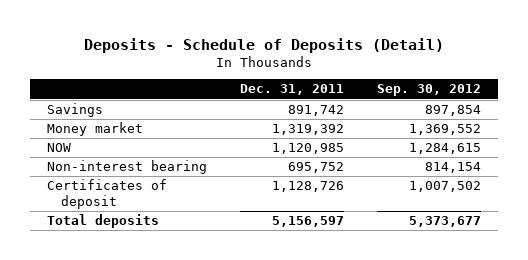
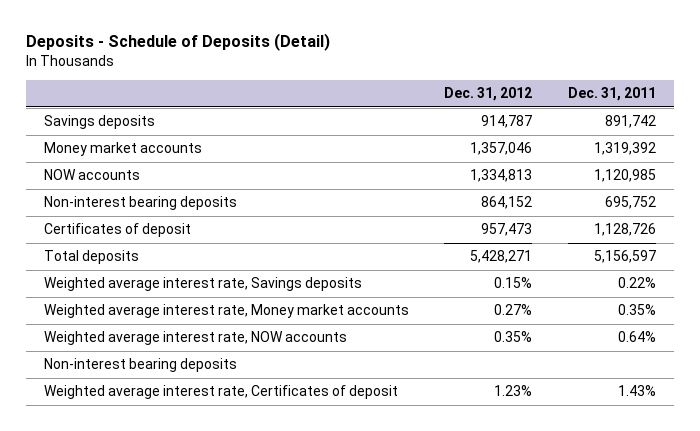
[377,84,482,97] Sep. 30, 2012 -> none
none -> [444,87,533,102] Dec. 31, 2012
[46,103,103,118] Savings -> [43,115,155,130] Savings deposits
[46,122,143,137] Money market -> [43,142,202,157] Money market accounts
[46,143,71,153] NOW -> [43,169,140,181] NOW accounts
[46,160,207,175] Non-interest bearing -> [43,196,237,211] Non-interest bearing deposits
none -> [43,277,362,292] Weighted average interest rate, Savings deposits
none -> [43,304,409,319] Weighted average interest rate, Money market accounts
none -> [43,331,347,346] Weighted average interest rate, NOW accounts
none -> [43,358,237,373] Non-interest bearing deposits
none -> [43,385,398,400] Weighted average interest rate, Certificates of deposit

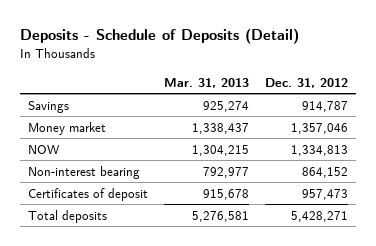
[568,87,657,102] Dec. 31, 2011 -> none
none -> [163,77,249,88] Mar. 31, 2013
[43,115,155,130] Savings deposits -> [27,100,69,113] Savings
[43,142,202,157] Money market accounts -> [27,121,106,135] Money market
[43,169,140,181] NOW accounts -> [27,144,60,154] NOW
[43,196,237,211] Non-interest bearing deposits -> [27,165,140,179] Non-interest bearing
[43,277,362,292] Weighted average interest rate, Savings deposits -> none
[43,304,409,319] Weighted average interest rate, Money market accounts -> none
[43,331,347,346] Weighted average interest rate, NOW accounts -> none
[43,358,237,373] Non-interest bearing deposits -> none
[43,385,398,400] Weighted average interest rate, Certificates of deposit -> none

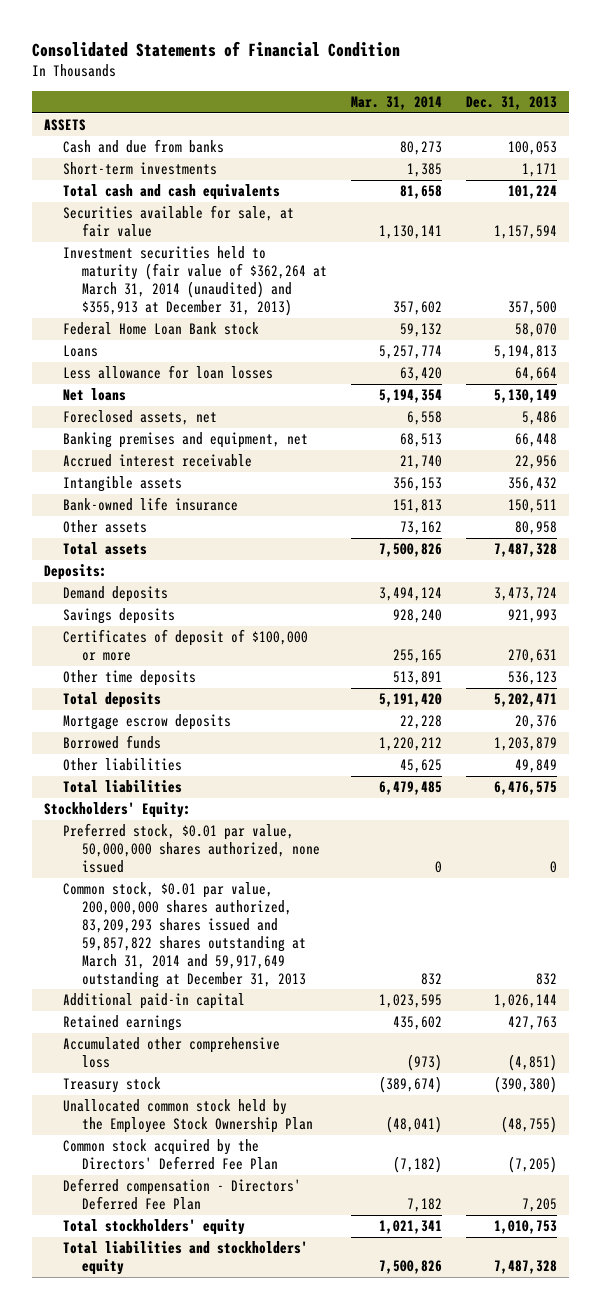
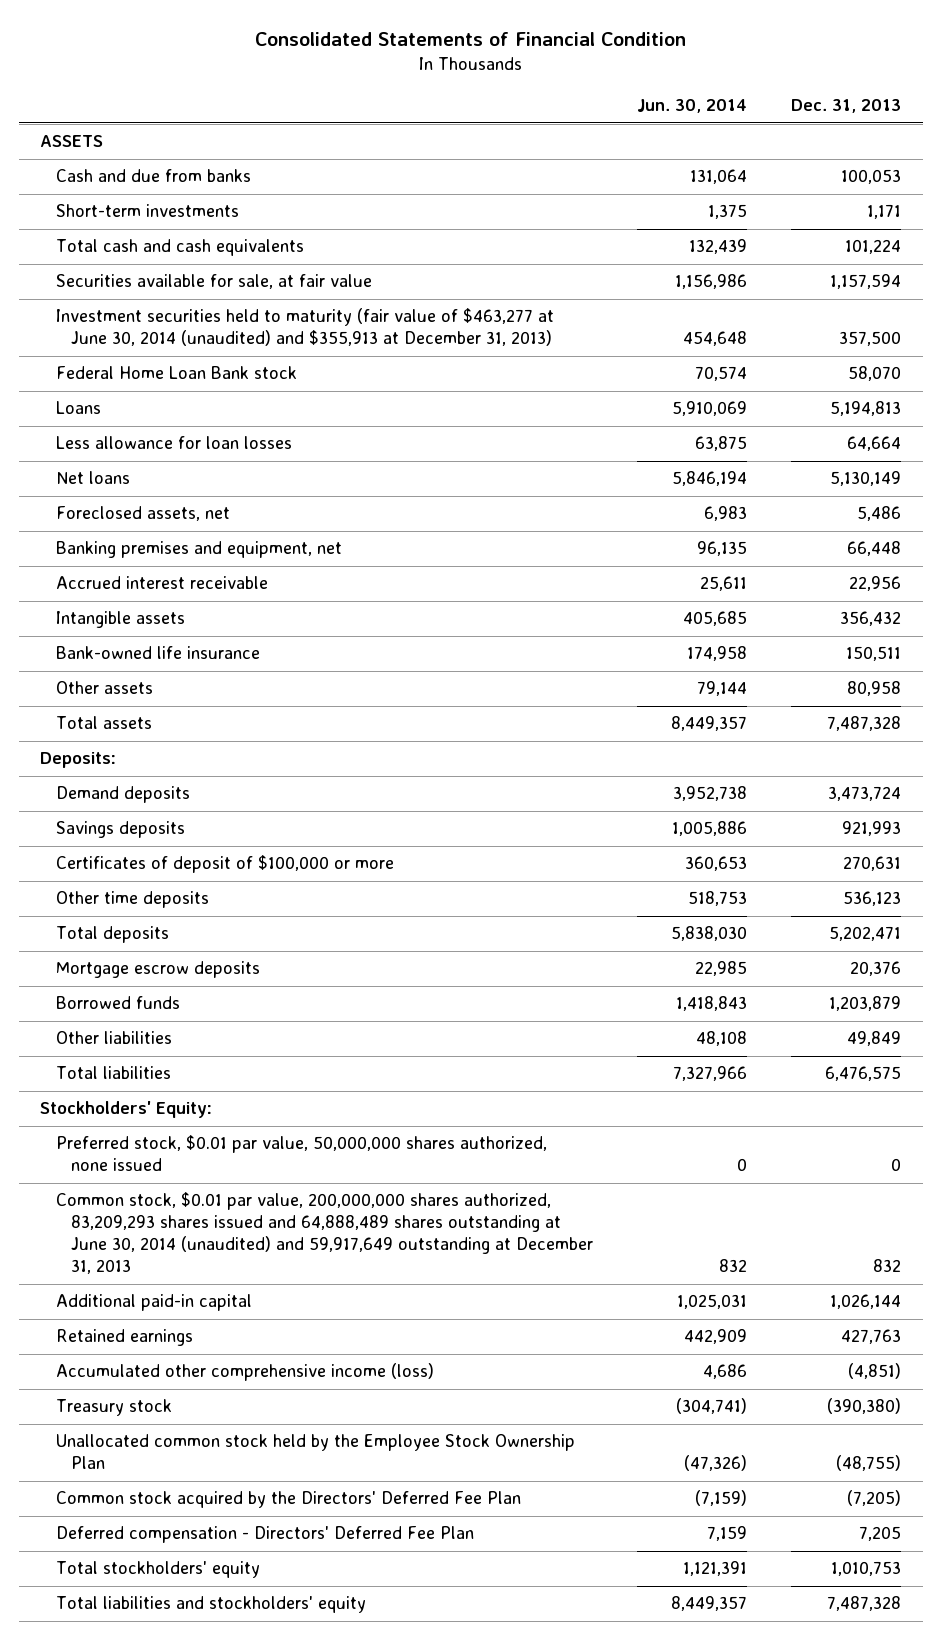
[350,96,442,111] Mar. 31, 2014 -> none
none -> [637,99,748,114] Jun. 30, 2014
[63,246,327,316] Investment securities held to maturity (fair value of $362,264 at March 31, 2014 (unaudited) and $355,913 at December 31, 2013) -> [55,308,554,347] Investment securities held to maturity (fair value of $463,277 at June 30, 2014 (unaudited) and $355,913 at December 31, 2013)
[63,882,306,988] Common stock, $0.01 par value, 200,000,000 shares authorized, 83,209,293 shares issued and 59,857,822 shares outstanding at March 31, 2014 and 59,917,649 outstanding at December 31, 2013 -> [55,1192,594,1275] Common stock, $0.01 par value, 200,000,000 shares authorized, 83,209,293 shares issued and 64,888,489 shares outstanding at June 30, 2014 (unaudited) and 59,917,649 outstanding at December 31, 2013
[63,1037,281,1069] Accumulated other comprehensive loss -> [55,1363,434,1382] Accumulated other comprehensive income (loss)

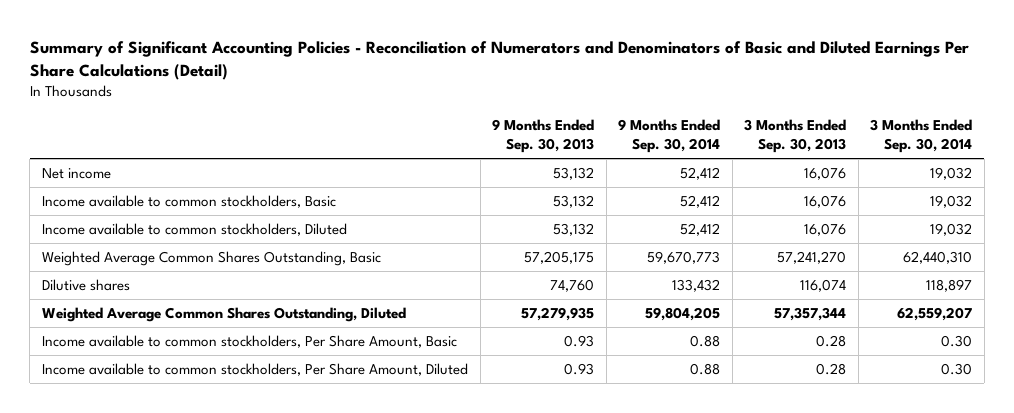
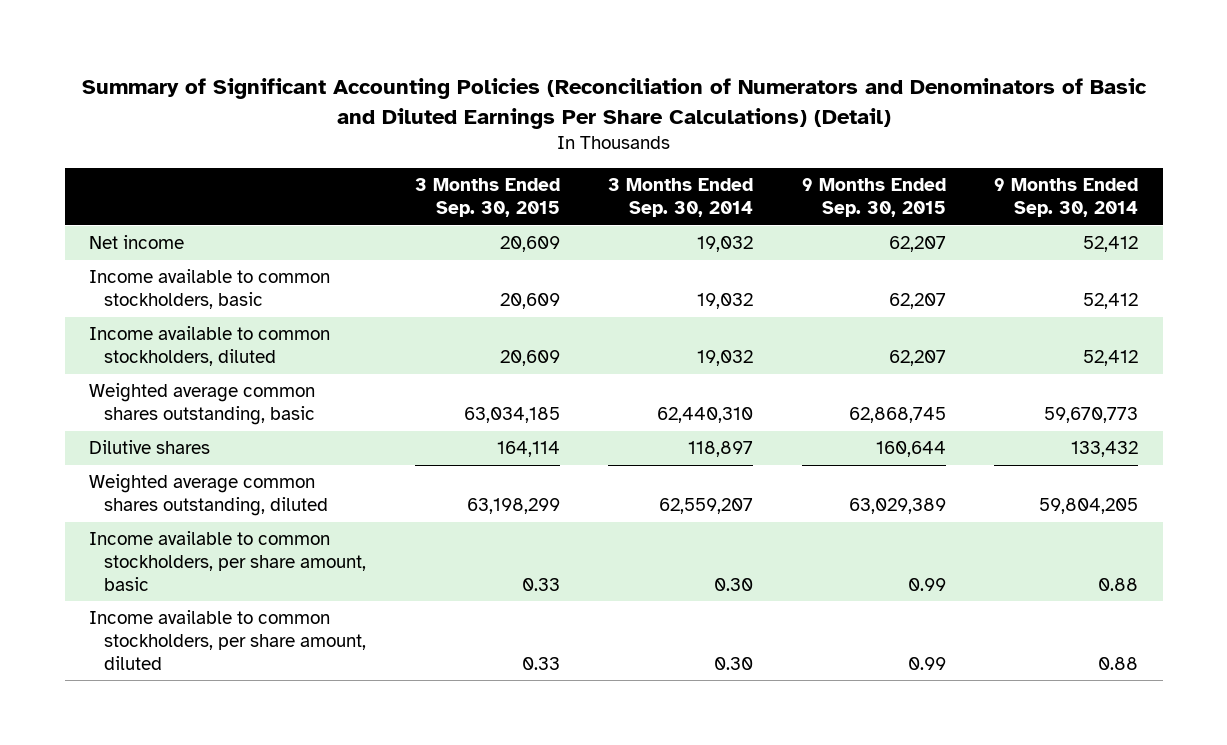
[29,41,969,81] Summary of Significant Accounting Policies - Reconciliation of Numerators and Denominators of Basic and Diluted Earnings Per Share Calculations (Detail) -> [81,78,1147,129] Summary of Significant Accounting Policies (Reconciliation of Numerators and Denominators of Basic and Diluted Earnings Per Share Calculations) (Detail)
[492,119,595,154] 9 Months Ended Sep. 30, 2013 -> none
[744,119,847,154] 3 Months Ended Sep. 30, 2013 -> none
none -> [414,178,560,218] 3 Months Ended Sep. 30, 2015
none -> [801,178,946,218] 9 Months Ended Sep. 30, 2015
[42,194,337,208] Income available to common stockholders, Basic -> [88,269,330,310] Income available to common stockholders, basic
[42,222,348,236] Income available to common stockholders, Diluted -> [88,326,330,367] Income available to common stockholders, diluted
[42,250,382,266] Weighted Average Common Shares Outstanding, Basic -> [88,383,316,426] Weighted average common shares outstanding, basic
[42,306,407,322] Weighted Average Common Shares Outstanding, Diluted -> [88,474,329,517] Weighted average common shares outstanding, diluted
[42,334,458,348] Income available to common stockholders, Per Share Amount, Basic -> [88,531,367,591] Income available to common stockholders, per share amount, basic
[42,362,469,376] Income available to common stockholders, Per Share Amount, Diluted -> [88,610,367,670] Income available to common stockholders, per share amount, diluted

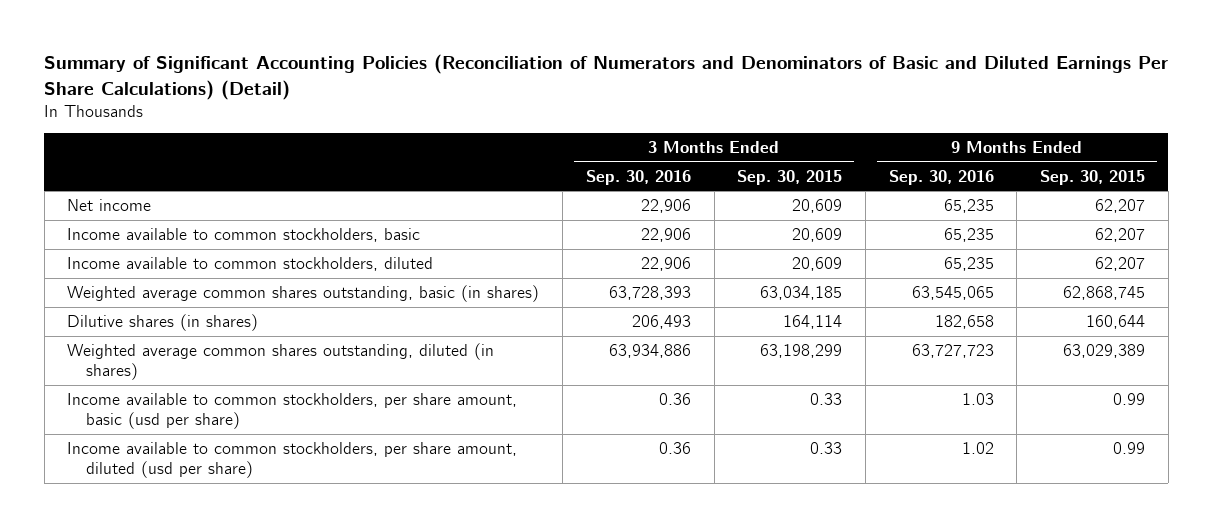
[608,178,754,218] 3 Months Ended Sep. 30, 2014 -> none
[994,178,1139,218] 9 Months Ended Sep. 30, 2014 -> none
none -> [585,169,691,185] Sep. 30, 2016
none -> [888,169,994,185] Sep. 30, 2016
[88,383,316,426] Weighted average common shares outstanding, basic -> [67,284,540,302] Weighted average common shares outstanding, basic (in shares)
[88,440,210,455] Dilutive shares -> [67,313,259,331] Dilutive shares (in shares)
[88,474,329,517] Weighted average common shares outstanding, diluted -> [67,342,495,381] Weighted average common shares outstanding, diluted (in shares)
[88,531,367,591] Income available to common stockholders, per share amount, basic -> [67,392,518,430] Income available to common stockholders, per share amount, basic (usd per share)
[88,610,367,670] Income available to common stockholders, per share amount, diluted -> [67,441,518,479] Income available to common stockholders, per share amount, diluted (usd per share)

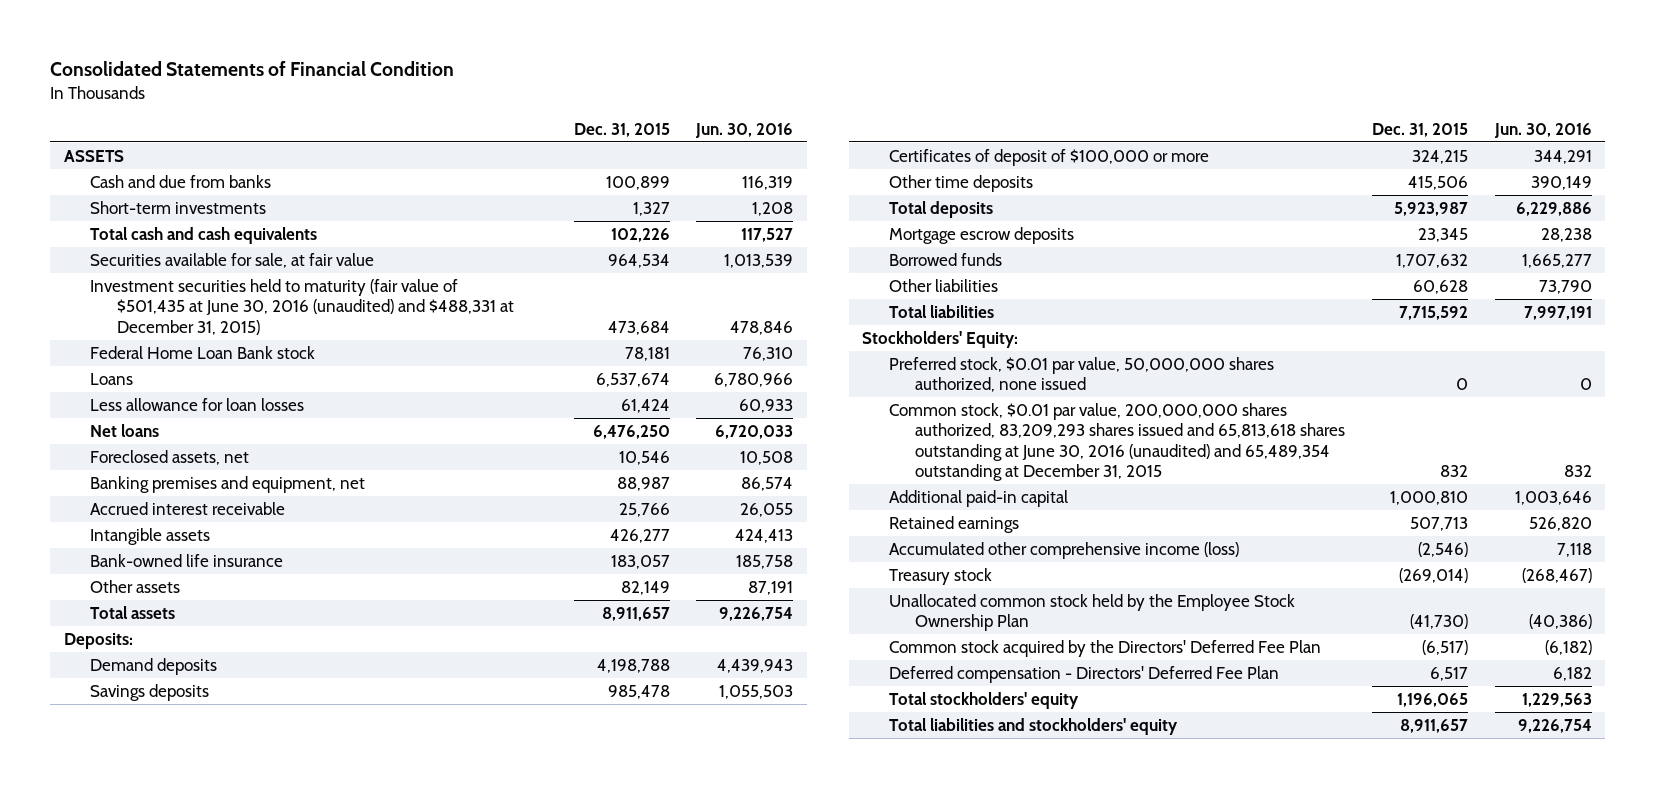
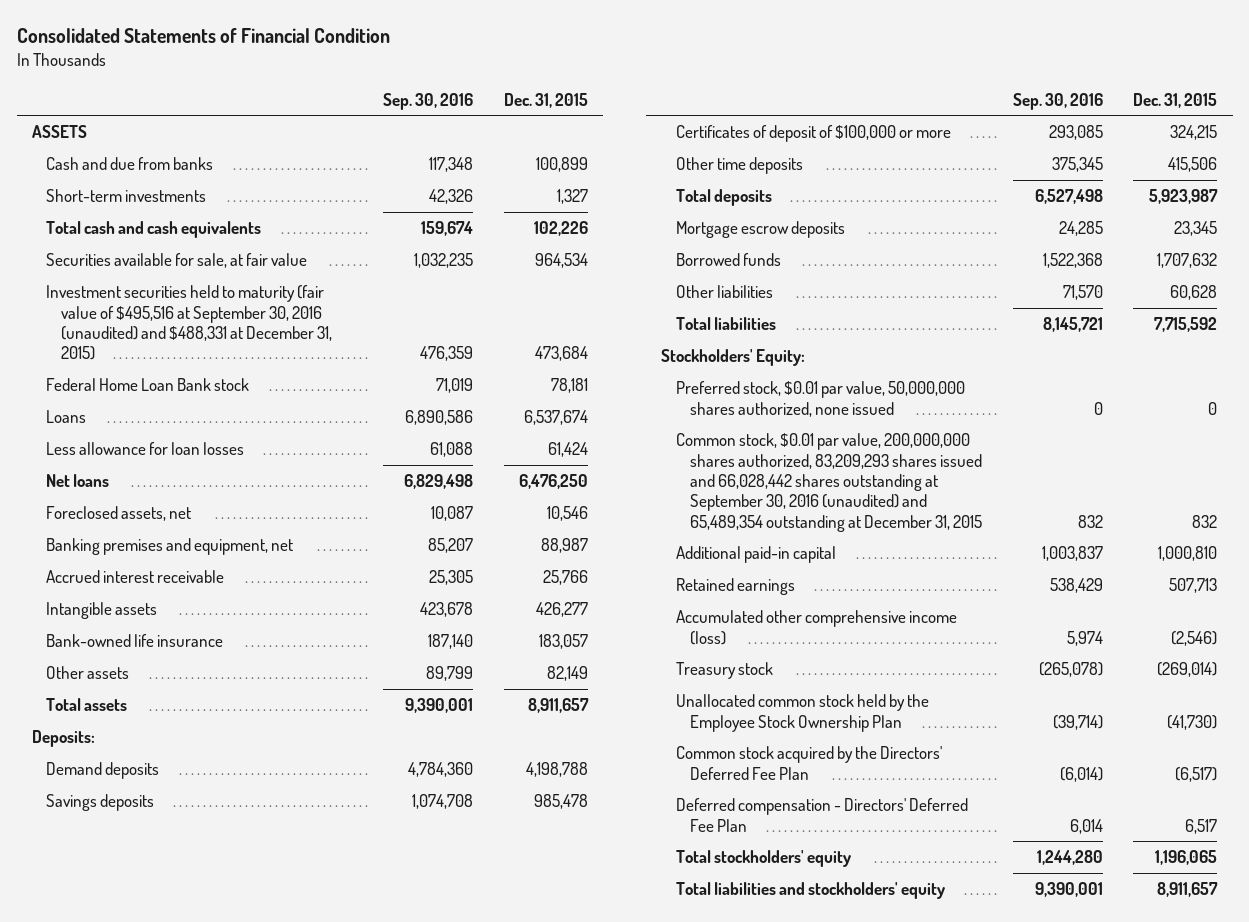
[695,122,794,138] Jun. 30, 2016 -> none
none -> [383,92,474,110] Sep. 30, 2016
[90,278,514,335] Investment securities held to maturity (fair value of $501,435 at June 30, 2016 (unaudited) and $488,331 at December 31, 2015) -> [46,285,332,361] Investment securities held to maturity (fair value of $495,516 at September 30, 2016 (unaudited) and $488,331 at December 31, 2015)
[888,402,1346,482] Common stock, $0.01 par value, 200,000,000 shares authorized, 83,209,293 shares issued and 65,813,618 shares outstanding at June 30, 2016 (unaudited) and 65,489,354 outstanding at December 31, 2015 -> [675,433,982,532] Common stock, $0.01 par value, 200,000,000 shares authorized, 83,209,293 shares issued and 66,028,442 shares outstanding at September 30, 2016 (unaudited) and 65,489,354 outstanding at December 31, 2015

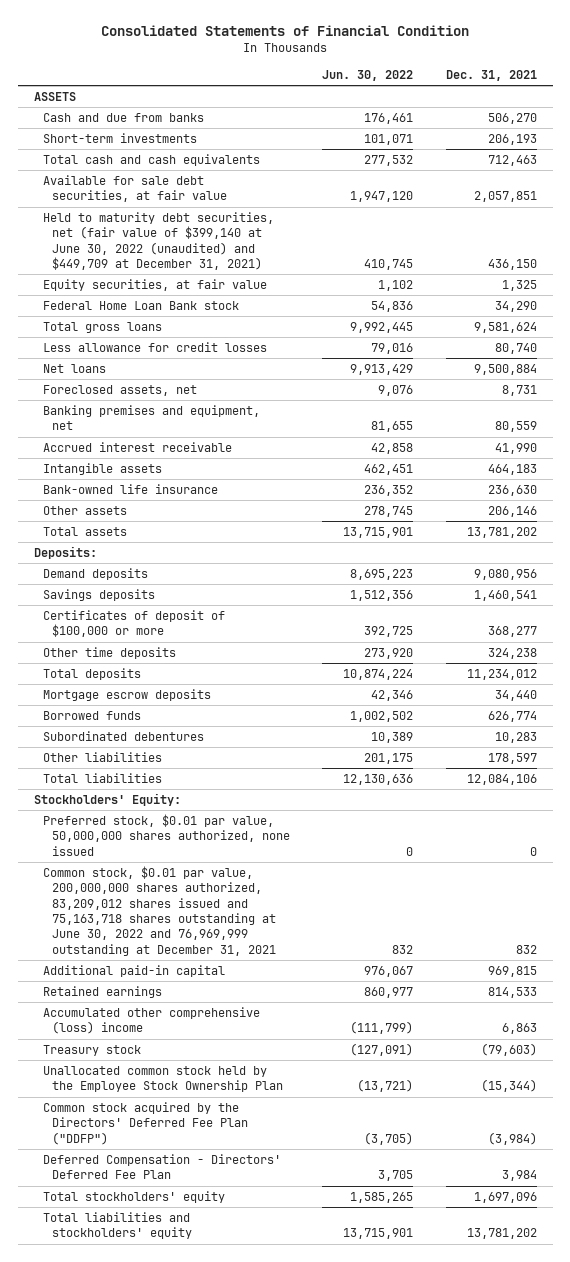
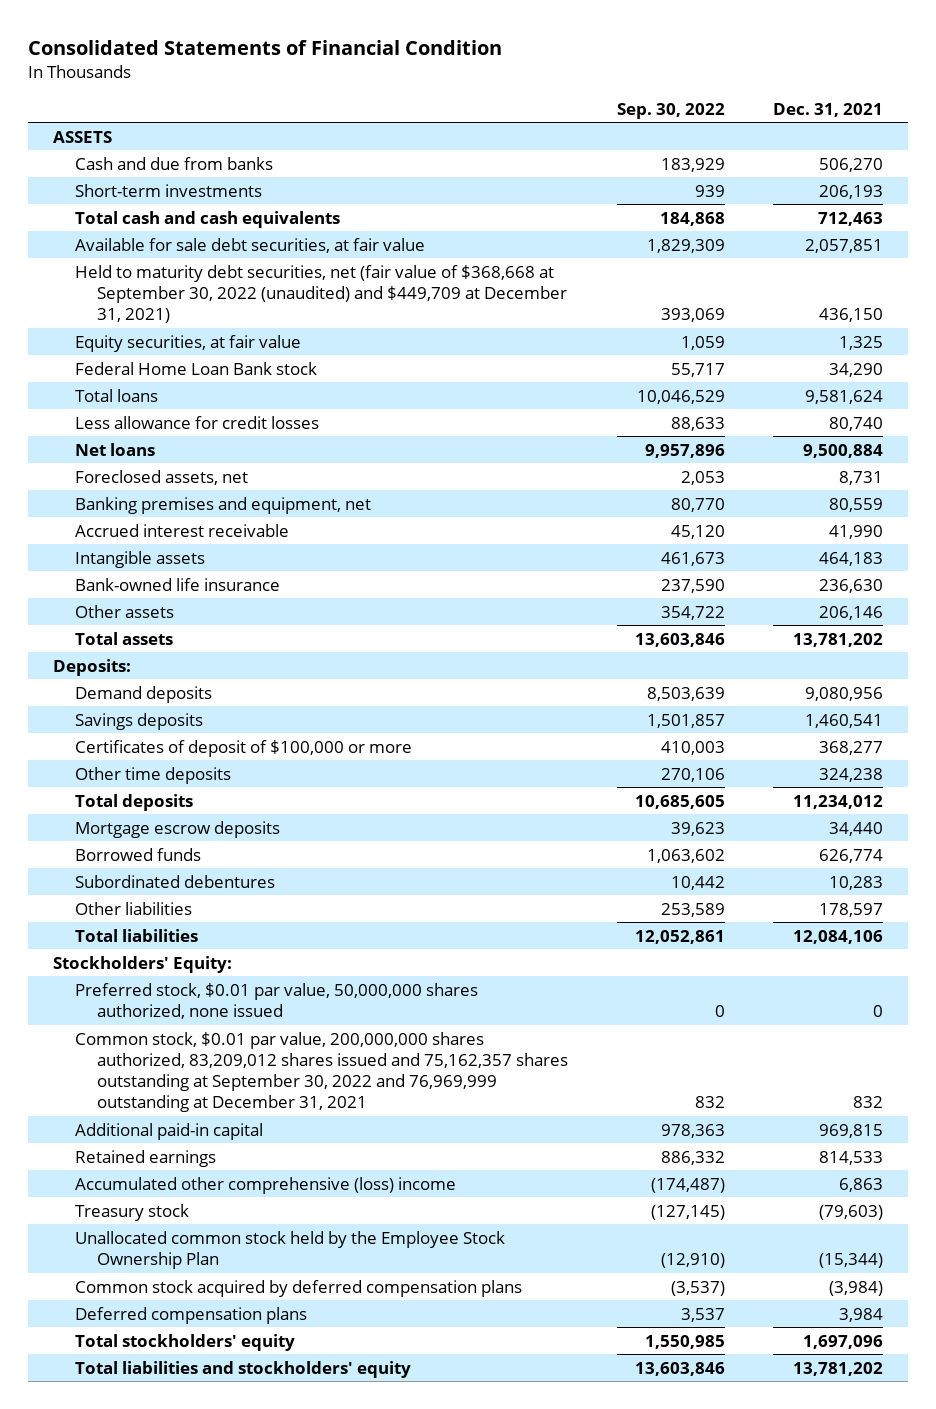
[322,69,414,81] Jun. 30, 2022 -> none
none -> [616,102,725,119] Sep. 30, 2022
[42,211,274,270] Held to maturity debt securities, net (fair value of $399,140 at June 30, 2022 (unaudited) and $449,709 at December 31, 2021) -> [74,264,567,324] Held to maturity debt securities, net (fair value of $368,668 at September 30, 2022 (unaudited) and $449,709 at December 31, 2021)
[42,321,162,333] Total gross loans -> [74,388,158,402] Total loans
[42,865,277,956] Common stock, $0.01 par value, 200,000,000 shares authorized, 83,209,012 shares issued and 75,163,718 shares outstanding at June 30, 2022 and 76,969,999 outstanding at December 31, 2021 -> [74,1031,568,1113] Common stock, $0.01 par value, 200,000,000 shares authorized, 83,209,012 shares issued and 75,162,357 shares outstanding at September 30, 2022 and 76,969,999 outstanding at December 31, 2021
[42,1101,249,1145] Common stock acquired by the Directors' Deferred Fee Plan ("DDFP") -> [74,1279,522,1297] Common stock acquired by deferred compensation plans
[42,1153,281,1180] Deferred Compensation - Directors' Deferred Fee Plan -> [74,1306,307,1324] Deferred compensation plans

